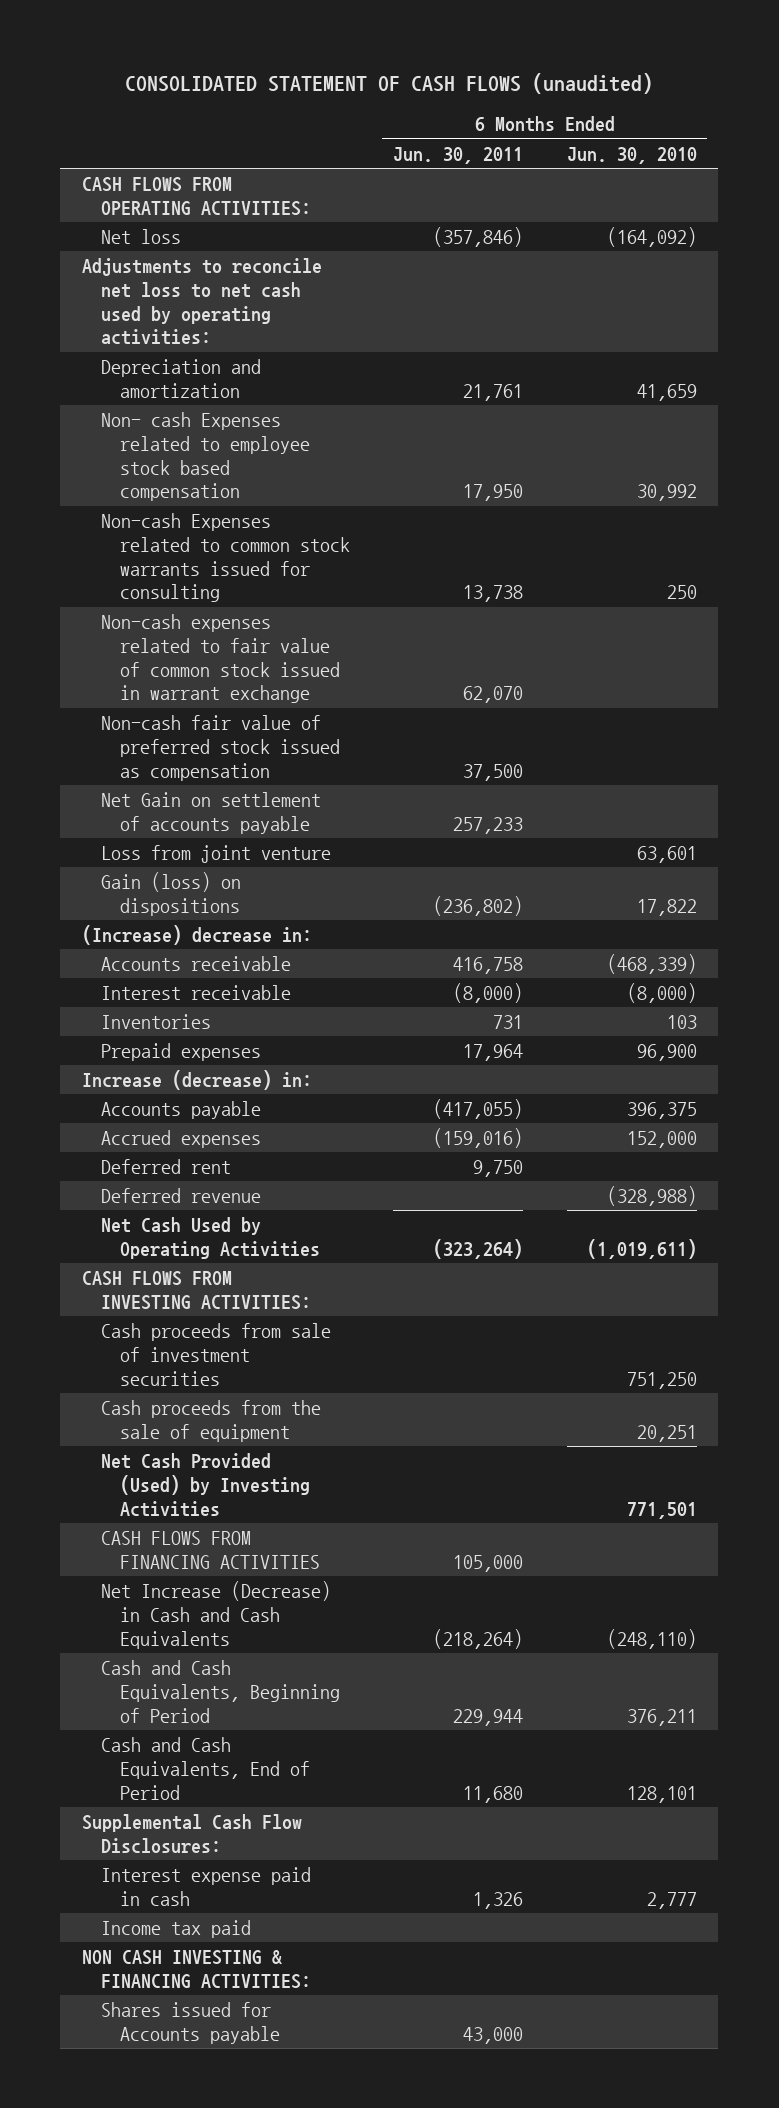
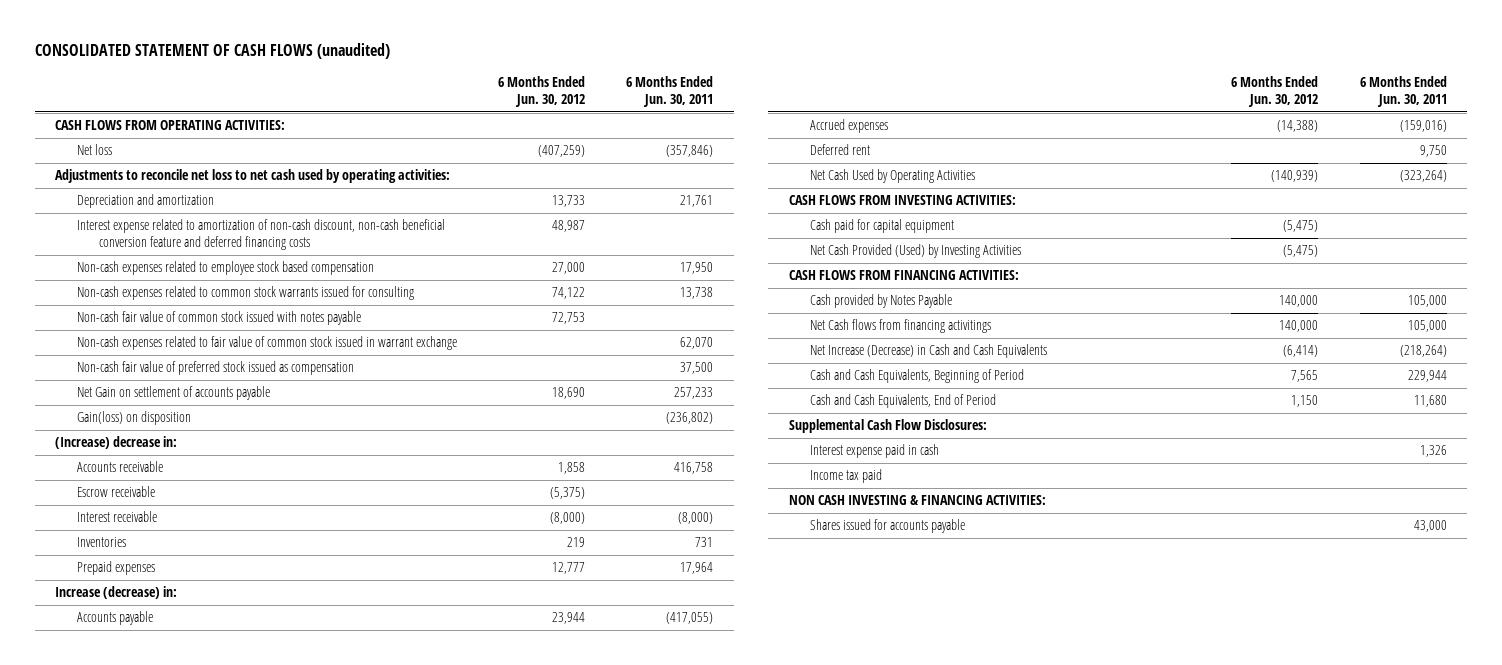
[566,146,697,164] Jun. 30, 2010 -> none
none -> [498,76,586,107] 6 Months Ended Jun. 30, 2012
none -> [77,219,446,250] Interest expense related to amortization of non-cash discount, non-cash beneficial conversion feature and deferred financing costs
[100,411,310,502] Non- cash Expenses related to employee stock based compensation -> [77,261,375,276] Non-cash expenses related to employee stock based compensation
[100,512,350,603] Non-cash Expenses related to common stock warrants issued for consulting -> [77,286,415,301] Non-cash expenses related to common stock warrants issued for consulting
none -> [77,311,362,326] Non-cash fair value of common stock issued with notes payable
[100,844,331,863] Loss from joint venture -> none
[100,871,241,916] Gain (loss) on dispositions -> [77,411,192,426] Gain(loss) on disposition
none -> [77,486,156,498] Escrow receivable
[100,1187,261,1203] Deferred revenue -> none
[100,1322,331,1386] Cash proceeds from sale of investment securities -> none
[100,1399,321,1442] Cash proceeds from the sale of equipment -> none
none -> [810,219,955,234] Cash paid for capital equipment
none -> [788,270,1019,281] CASH FLOWS FROM FINANCING ACTIVITIES:
none -> [810,294,953,309] Cash provided by Notes Payable
[100,1530,320,1569] CASH FLOWS FROM FINANCING ACTIVITIES -> [810,319,992,334] Net Cash flows from financing activitings
[100,2001,280,2044] Shares issued for Accounts payable -> [810,519,966,534] Shares issued for accounts payable

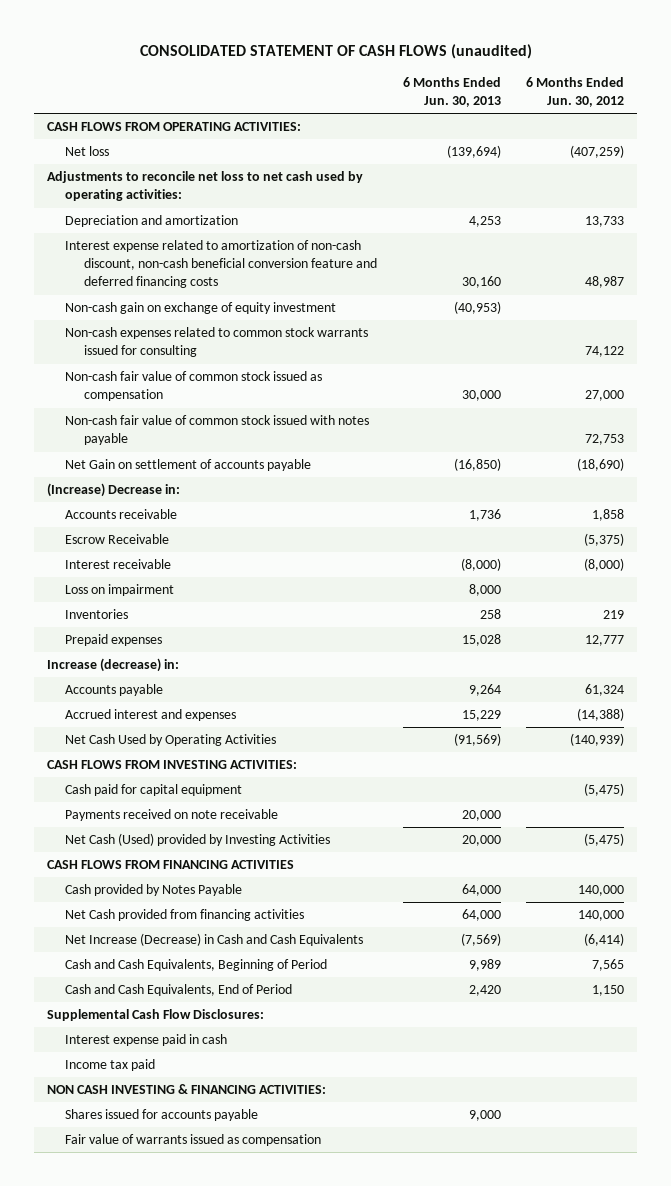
[626,76,714,107] 6 Months Ended Jun. 30, 2011 -> none
none -> [402,77,501,108] 6 Months Ended Jun. 30, 2013
[77,261,375,276] Non-cash expenses related to employee stock based compensation -> none
none -> [65,302,337,315] Non-cash gain on exchange of equity investment
none -> [65,371,323,402] Non-cash fair value of common stock issued as compensation
[77,336,458,351] Non-cash expenses related to fair value of common stock issued in warrant exchange -> none
[77,361,355,376] Non-cash fair value of preferred stock issued as compensation -> none
[77,411,192,426] Gain(loss) on disposition -> none
[552,387,586,400] 18,690 -> [577,458,625,472] (18,690)
[55,436,178,450] (Increase) decrease in: -> [46,483,180,498] (Increase) Decrease in:
[77,486,156,498] Escrow receivable -> [65,534,170,545] Escrow Receivable
none -> [65,584,175,597] Loss on impairment
[810,144,871,156] Deferred rent -> none
[552,612,586,625] 23,944 -> [585,684,625,697] 61,324
[810,119,889,134] Accrued expenses -> [65,709,237,722] Accrued interest and expenses
none -> [65,809,279,822] Payments received on note receivable
[810,244,1022,259] Net Cash Provided (Used) by Investing Activities -> [65,833,331,847] Net Cash (Used) provided by Investing Activities
[788,270,1019,281] CASH FLOWS FROM FINANCING ACTIVITIES: -> [46,860,294,870] CASH FLOWS FROM FINANCING ACTIVITIES
[810,319,992,334] Net Cash flows from financing activitings -> [65,909,305,922] Net Cash provided from financing activities
none -> [65,1134,322,1147] Fair value of warrants issued as compensation

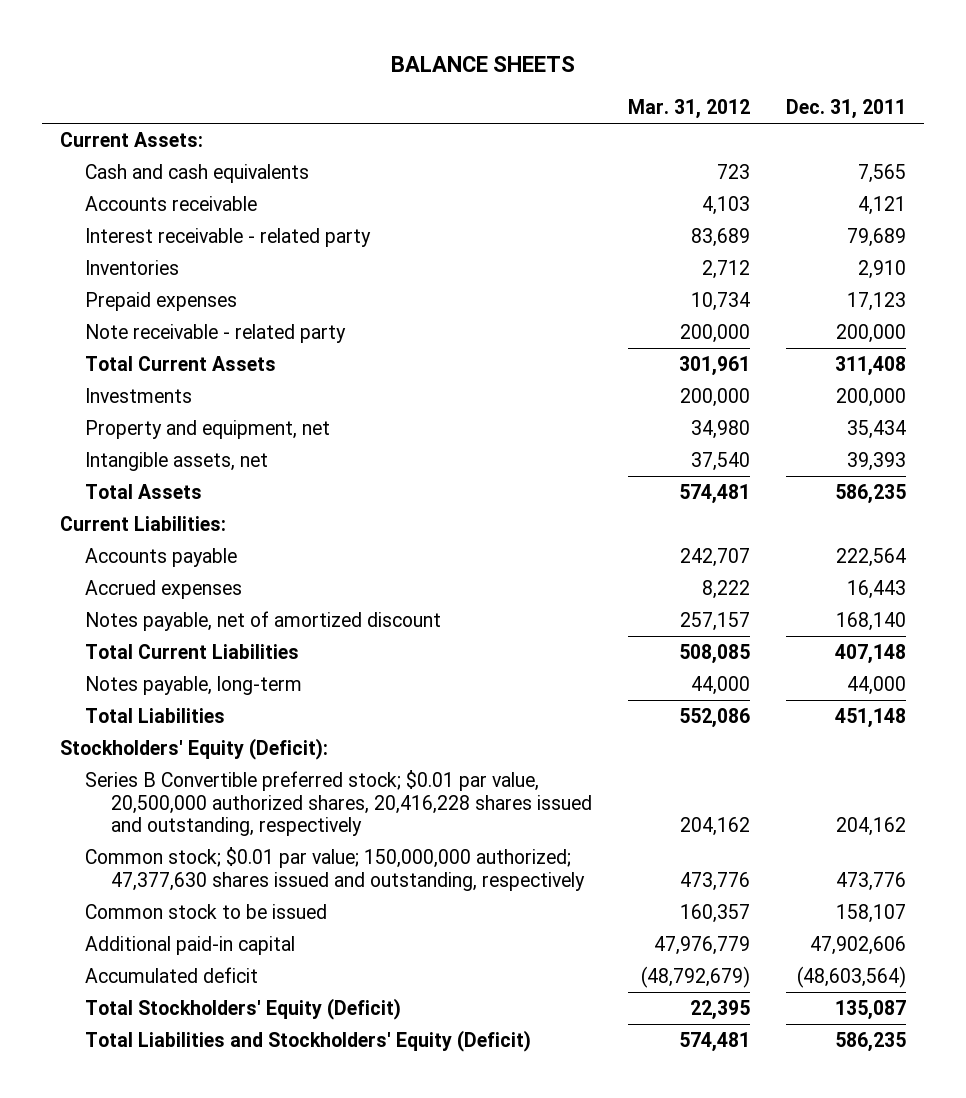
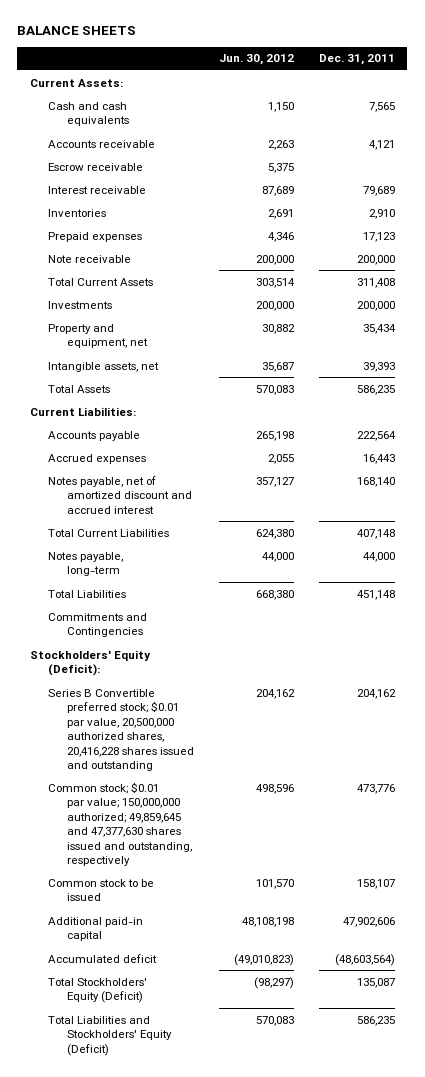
[627,99,750,120] Mar. 31, 2012 -> none
none -> [218,54,294,66] Jun. 30, 2012
none -> [48,162,144,171] Escrow receivable
[85,227,372,247] Interest receivable - related party -> [48,185,147,194] Interest receivable
[85,323,347,343] Note receivable - related party -> [48,254,132,263] Note receivable
[85,610,442,631] Notes payable, net of amortized discount -> [48,475,192,514] Notes payable, net of amortized discount and accrued interest
none -> [48,612,148,638] Commitments and Contingencies
[85,769,592,837] Series B Convertible preferred stock; $0.01 par value, 20,500,000 authorized shares, 20,416,228 shares issued and outstanding, respectively -> [48,688,194,772] Series B Convertible preferred stock; $0.01 par value, 20,500,000 authorized shares, 20,416,228 shares issued and outstanding
[85,846,585,891] Common stock; $0.01 par value; 150,000,000 authorized; 47,377,630 shares issued and outstanding, respectively -> [48,781,192,867] Common stock; $0.01 par value; 150,000,000 authorized; 49,859,645 and 47,377,630 shares issued and outstanding, respectively

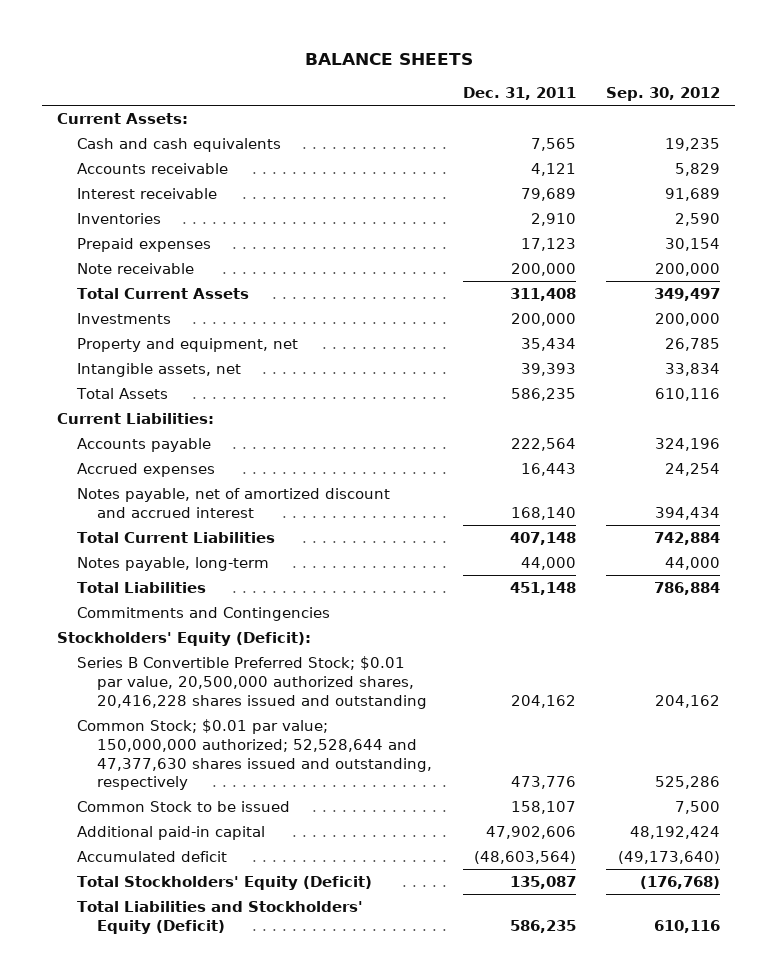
[218,54,294,66] Jun. 30, 2012 -> none
none -> [606,87,721,102] Sep. 30, 2012
[48,162,144,171] Escrow receivable -> none
[48,688,194,772] Series B Convertible preferred stock; $0.01 par value, 20,500,000 authorized shares, 20,416,228 shares issued and outstanding -> [77,655,428,709] Series B Convertible Preferred Stock; $0.01 par value, 20,500,000 authorized shares, 20,416,228 shares issued and outstanding
[48,781,192,867] Common stock; $0.01 par value; 150,000,000 authorized; 49,859,645 and 47,377,630 shares issued and outstanding, respectively -> [77,718,433,791] Common Stock; $0.01 par value; 150,000,000 authorized; 52,528,644 and 47,377,630 shares issued and outstanding, respectively
[48,878,155,902] Common stock to be issued -> [77,800,291,812] Common Stock to be issued

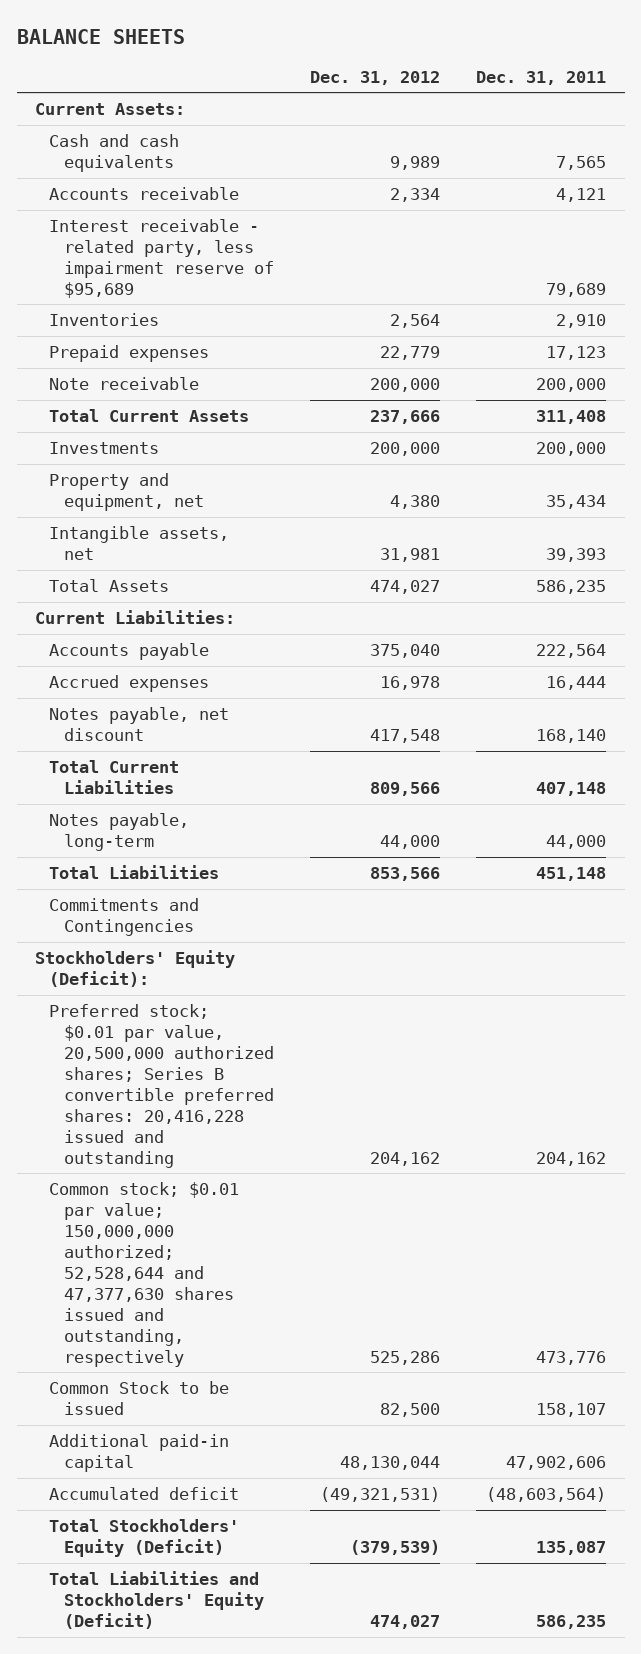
[606,87,721,102] Sep. 30, 2012 -> none
none -> [310,70,441,85] Dec. 31, 2012
[77,187,218,199] Interest receivable -> [49,219,274,298] Interest receivable - related party, less impairment reserve of $95,689
[520,462,576,476] 16,443 -> [546,676,607,691] 16,444
[77,487,391,518] Notes payable, net of amortized discount and accrued interest -> [49,707,230,742] Notes payable, net discount
[77,655,428,709] Series B Convertible Preferred Stock; $0.01 par value, 20,500,000 authorized shares, 20,416,228 shares issued and outstanding -> [49,1004,274,1168] Preferred stock; $0.01 par value, 20,500,000 authorized shares; Series B convertible preferred shares: 20,416,228 issued and outstanding
[77,718,433,791] Common Stock; $0.01 par value; 150,000,000 authorized; 52,528,644 and 47,377,630 shares issued and outstanding, respectively -> [49,1182,240,1367] Common stock; $0.01 par value; 150,000,000 authorized; 52,528,644 and 47,377,630 shares issued and outstanding, respectively

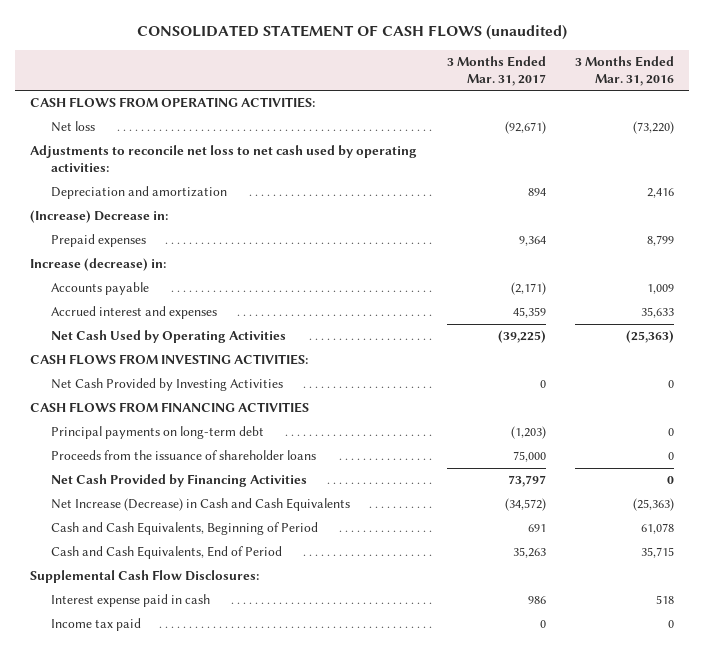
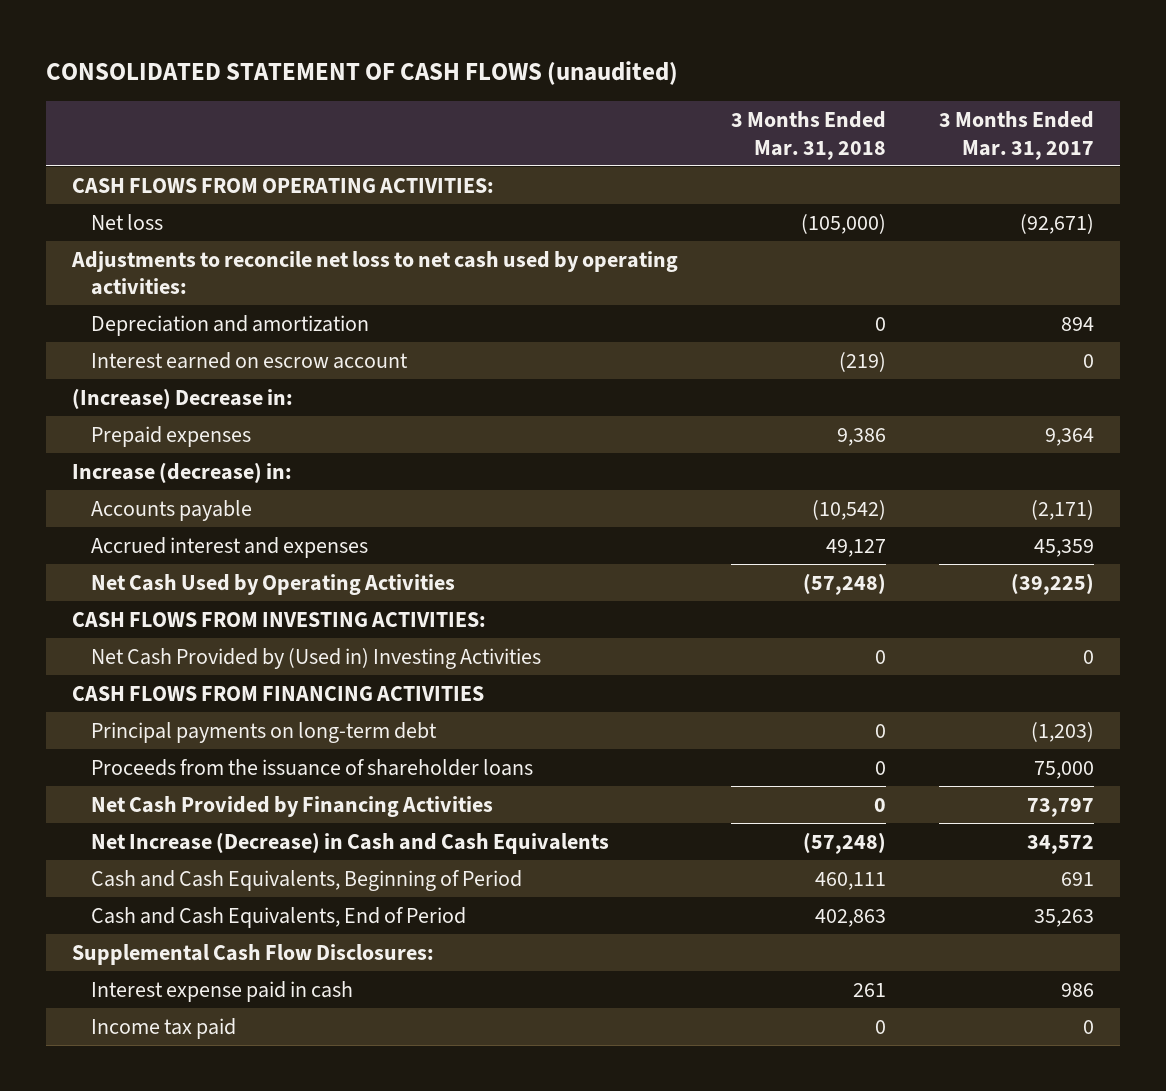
[575,56,675,86] 3 Months Ended Mar. 31, 2016 -> none
none -> [731,111,887,160] 3 Months Ended Mar. 31, 2018
none -> [91,351,409,369] Interest earned on escrow account
[51,378,284,392] Net Cash Provided by Investing Activities -> [91,647,542,669] Net Cash Provided by (Used in) Investing Activities
[504,498,546,512] (34,572) -> [1026,834,1094,854] 34,572

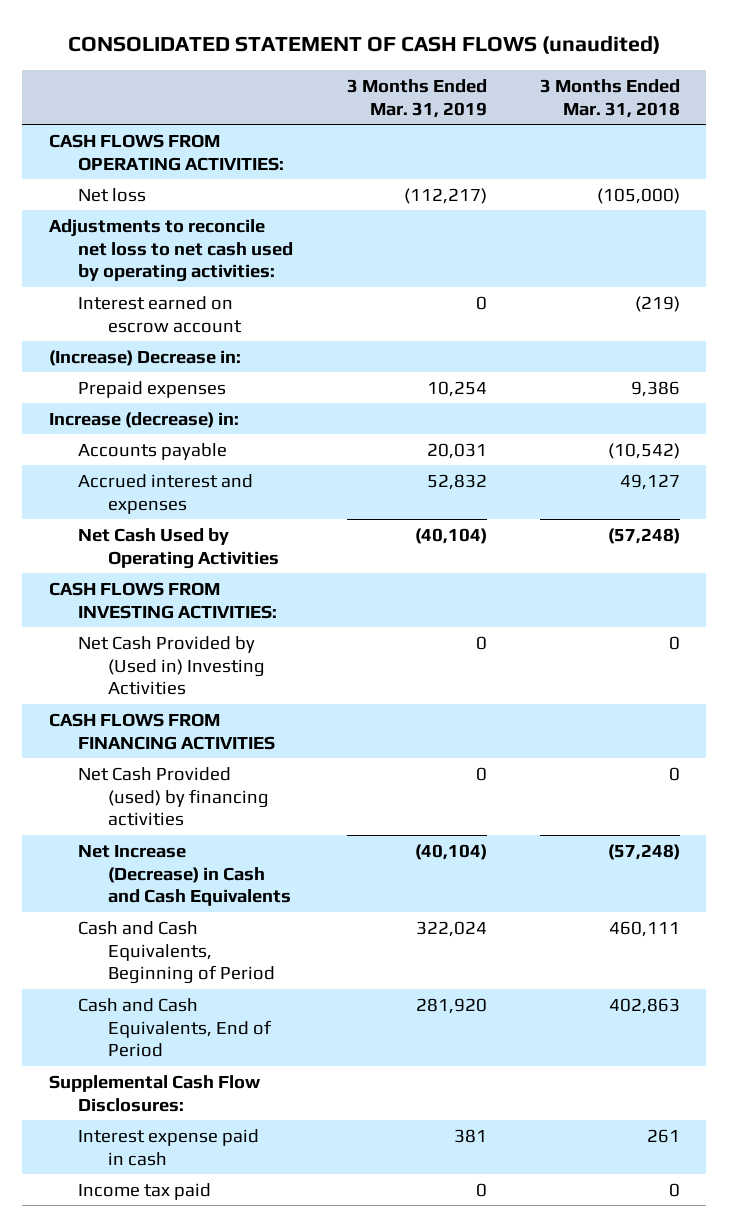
[938,111,1094,160] 3 Months Ended Mar. 31, 2017 -> none
none -> [346,78,487,118] 3 Months Ended Mar. 31, 2019
[91,314,370,336] Depreciation and amortization -> none
[91,721,438,743] Principal payments on long-term debt -> none
[91,758,534,776] Proceeds from the issuance of shareholder loans -> none
[91,795,494,817] Net Cash Provided by Financing Activities -> [78,766,269,827] Net Cash Provided (used) by financing activities

